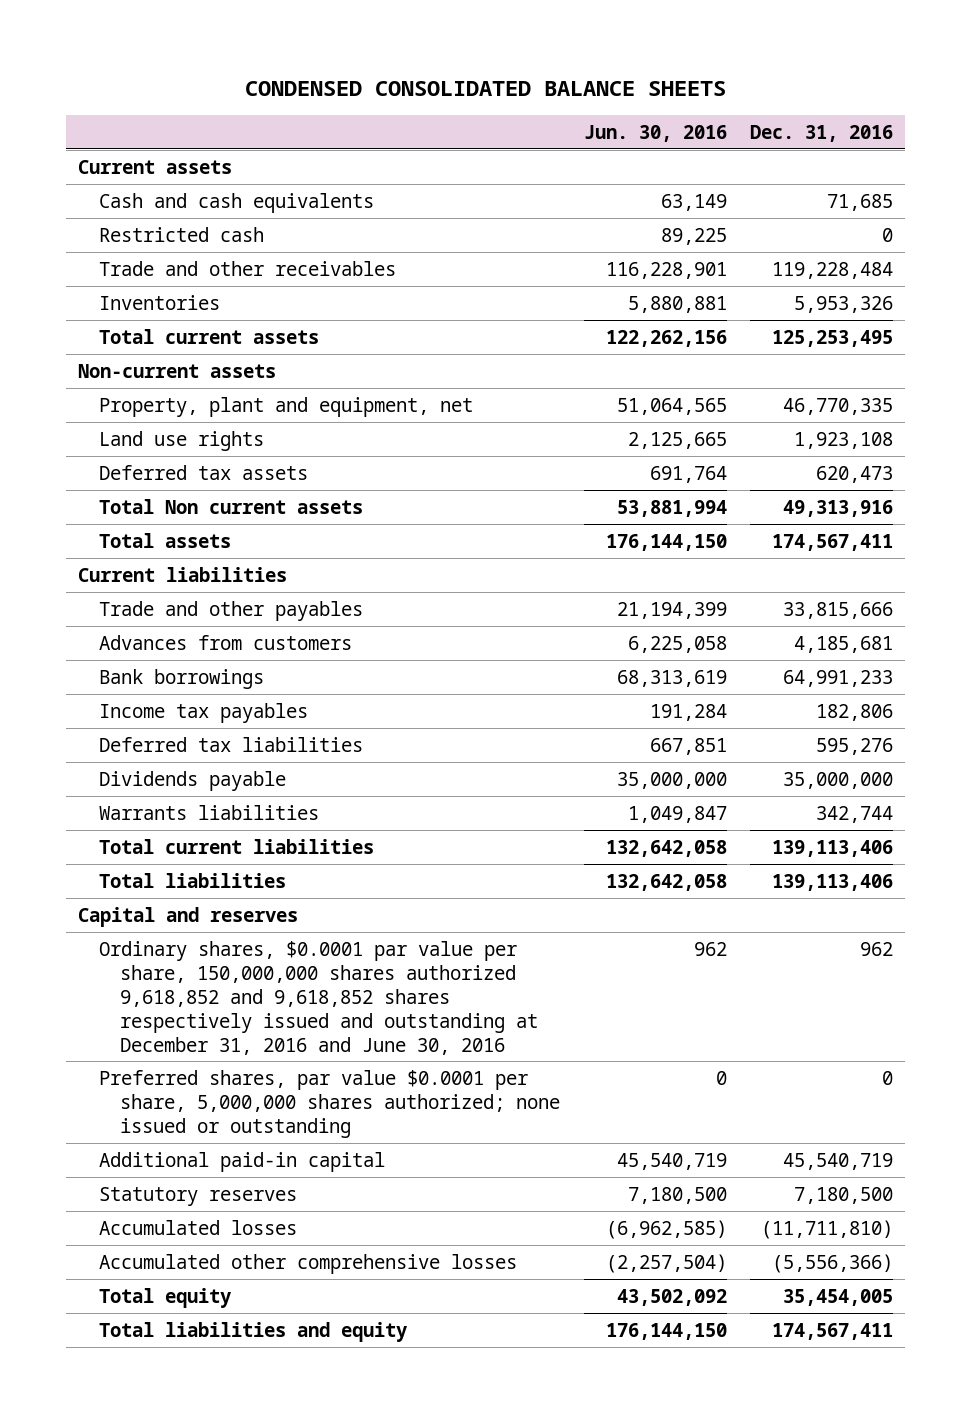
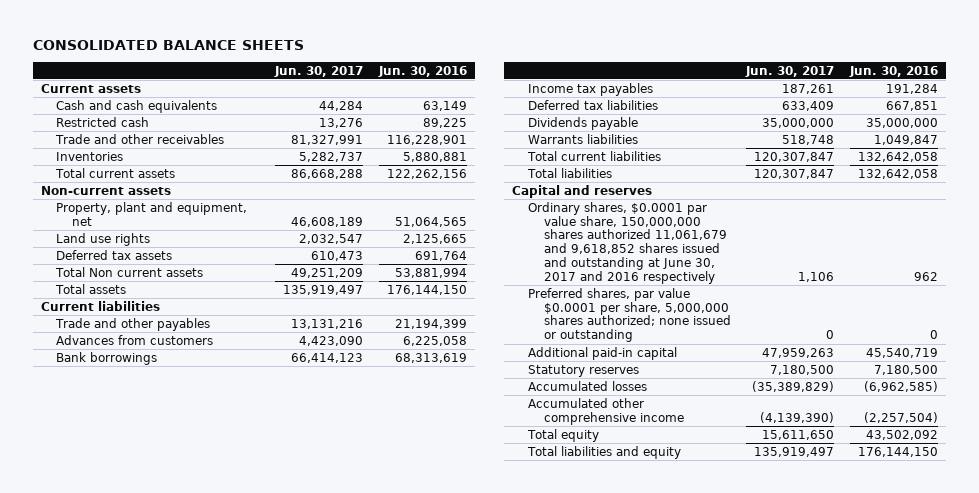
[244,80,726,96] CONDENSED CONSOLIDATED BALANCE SHEETS -> [32,40,304,51] CONSOLIDATED BALANCE SHEETS
[750,124,894,142] Dec. 31, 2016 -> none
none -> [274,65,364,77] Jun. 30, 2017
[98,940,538,1055] Ordinary shares, $0.0001 par value per share, 150,000,000 shares authorized 9,618,852 and 9,618,852 shares respectively issued and outstanding at December 31, 2016 and June 30, 2016 -> [527,201,727,285] Ordinary shares, $0.0001 par value share, 150,000,000 shares authorized 11,061,679 and 9,618,852 shares issued and outstanding at June 30, 2017 and 2016 respectively
[98,1253,517,1274] Accumulated other comprehensive losses -> [527,397,684,425] Accumulated other comprehensive income

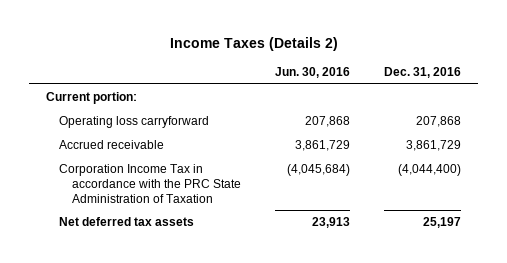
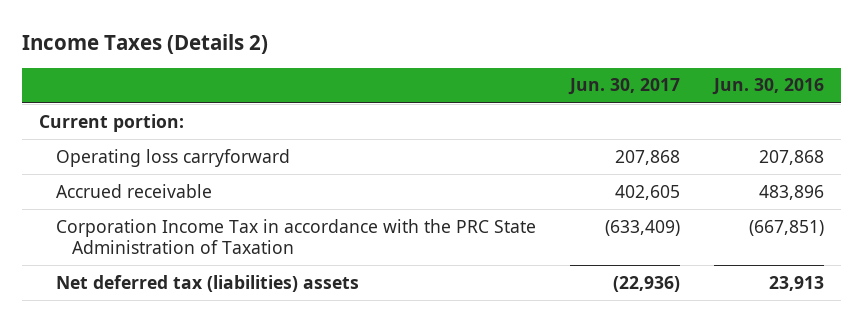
[384,66,462,78] Dec. 31, 2016 -> none
none -> [567,78,680,96] Jun. 30, 2017
[295,140,351,152] 3,861,729 -> [758,184,824,200] 483,896
[287,164,351,177] (4,045,684) -> [748,219,824,236] (667,851)
[59,217,195,227] Net deferred tax assets -> [55,274,359,292] Net deferred tax (liabilities) assets

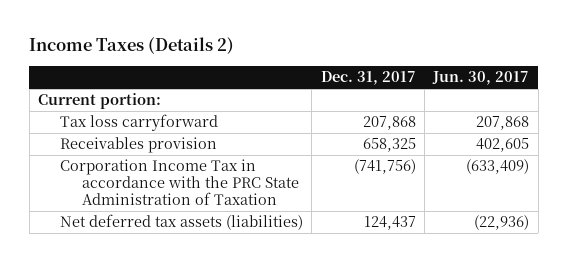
[711,78,824,96] Jun. 30, 2016 -> none
none -> [320,71,416,86] Dec. 31, 2017
[55,148,290,167] Operating loss carryforward -> [60,114,219,132] Tax loss carryforward
[55,183,212,198] Accrued receivable -> [60,137,218,154] Receivables provision
[55,274,359,292] Net deferred tax (liabilities) assets -> [60,214,304,231] Net deferred tax assets (liabilities)

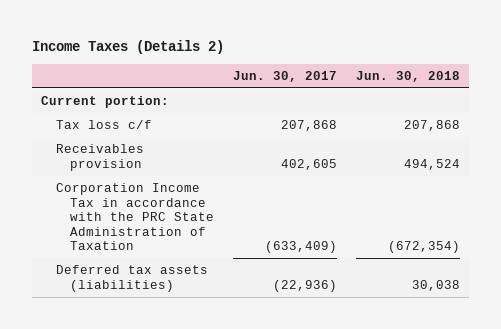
[320,71,416,86] Dec. 31, 2017 -> none
none -> [355,70,460,82] Jun. 30, 2018
[60,114,219,132] Tax loss carryforward -> [55,120,152,130] Tax loss c/f
[60,214,304,231] Net deferred tax assets (liabilities) -> [55,265,208,292] Deferred tax assets (liabilities)

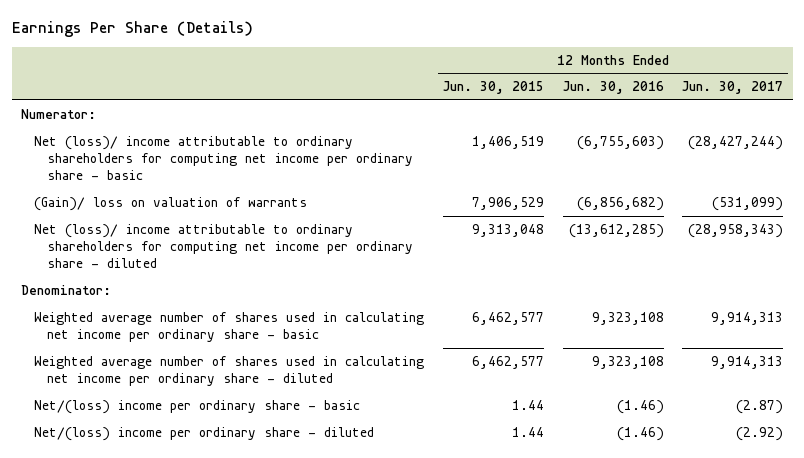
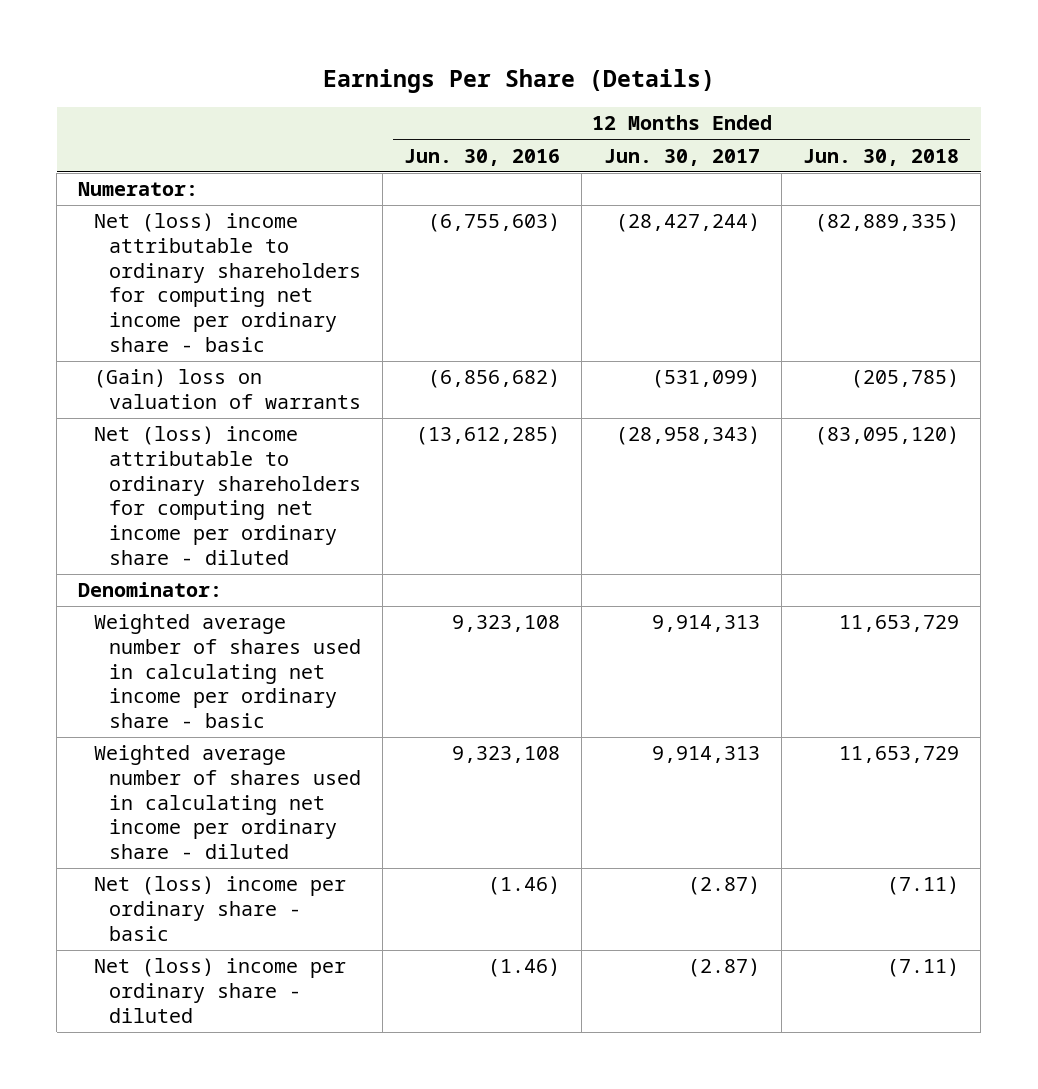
[442,81,544,95] Jun. 30, 2015 -> none
none -> [803,148,960,166] Jun. 30, 2018
[34,136,414,180] Net (loss)/ income attributable to ordinary shareholders for computing net income per ordinary share - basic -> [93,213,361,352] Net (loss) income attributable to ordinary shareholders for computing net income per ordinary share - basic
[34,197,308,212] (Gain)/ loss on valuation of warrants -> [93,369,361,409] (Gain) loss on valuation of warrants
[34,224,414,268] Net (loss)/ income attributable to ordinary shareholders for computing net income per ordinary share - diluted -> [93,426,361,565] Net (loss) income attributable to ordinary shareholders for computing net income per ordinary share - diluted
[34,400,361,415] Net/(loss) income per ordinary share - basic -> [93,876,346,941] Net (loss) income per ordinary share - basic
[34,427,375,442] Net/(loss) income per ordinary share - diluted -> [93,958,346,1023] Net (loss) income per ordinary share - diluted
[736,427,784,442] (2.92) -> [687,958,760,978] (2.87)

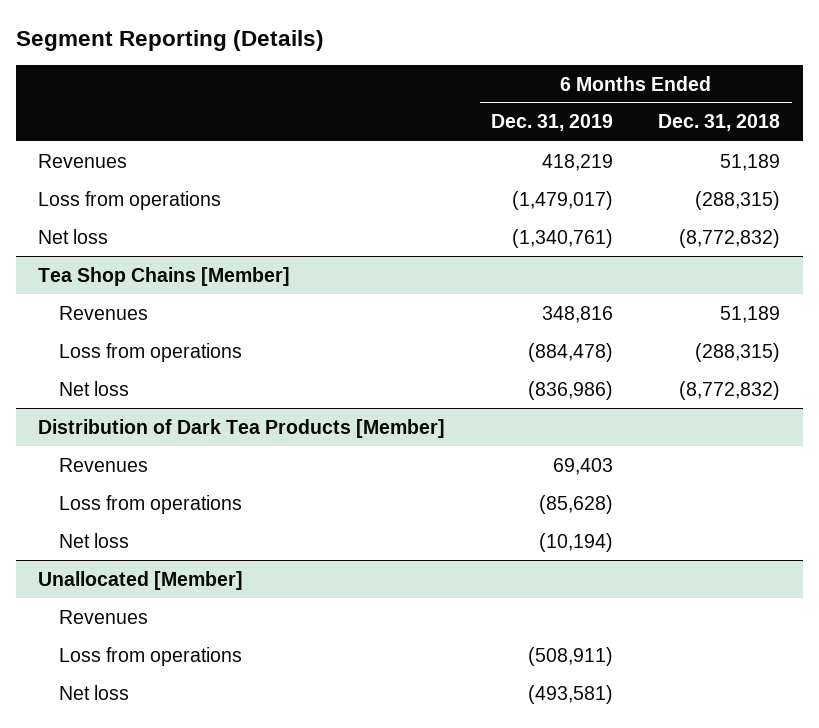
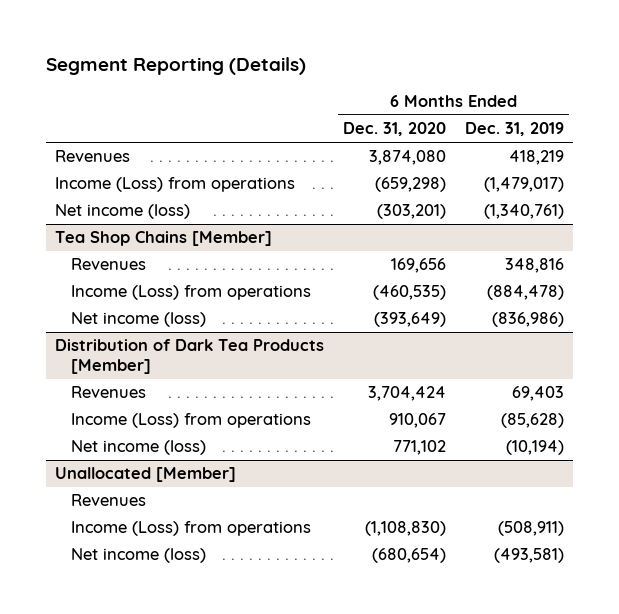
[658,114,781,132] Dec. 31, 2018 -> none
none -> [343,122,447,137] Dec. 31, 2020
[38,190,222,210] Loss from operations -> [55,177,296,193] Income (Loss) from operations
[38,228,109,244] Net loss -> [55,204,191,220] Net income (loss)
[59,342,243,362] Loss from operations -> [71,285,312,301] Income (Loss) from operations
[59,380,130,396] Net loss -> [71,312,207,328] Net income (loss)
[59,494,243,514] Loss from operations -> [71,413,312,429] Income (Loss) from operations
[59,532,130,548] Net loss -> [71,440,207,456] Net income (loss)
[59,646,243,666] Loss from operations -> [71,521,312,537] Income (Loss) from operations
[59,684,130,700] Net loss -> [71,548,207,564] Net income (loss)

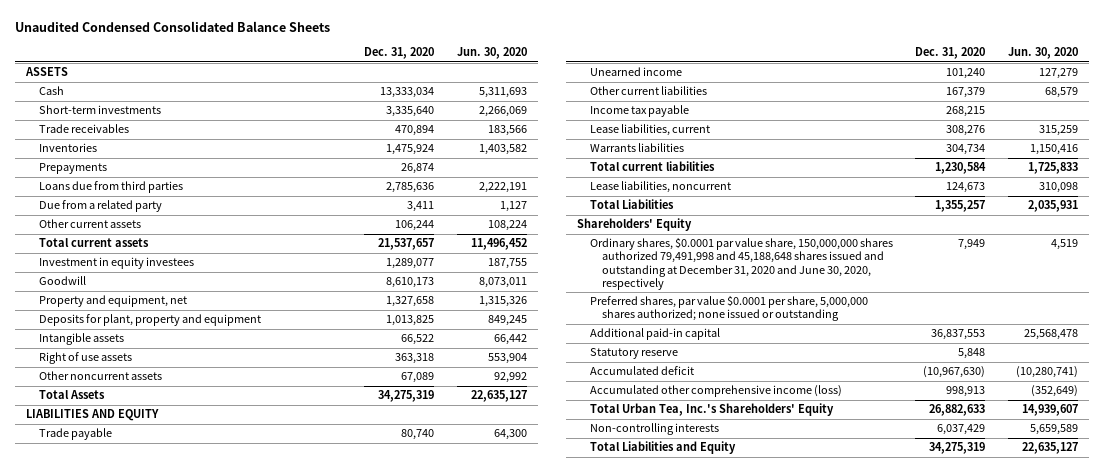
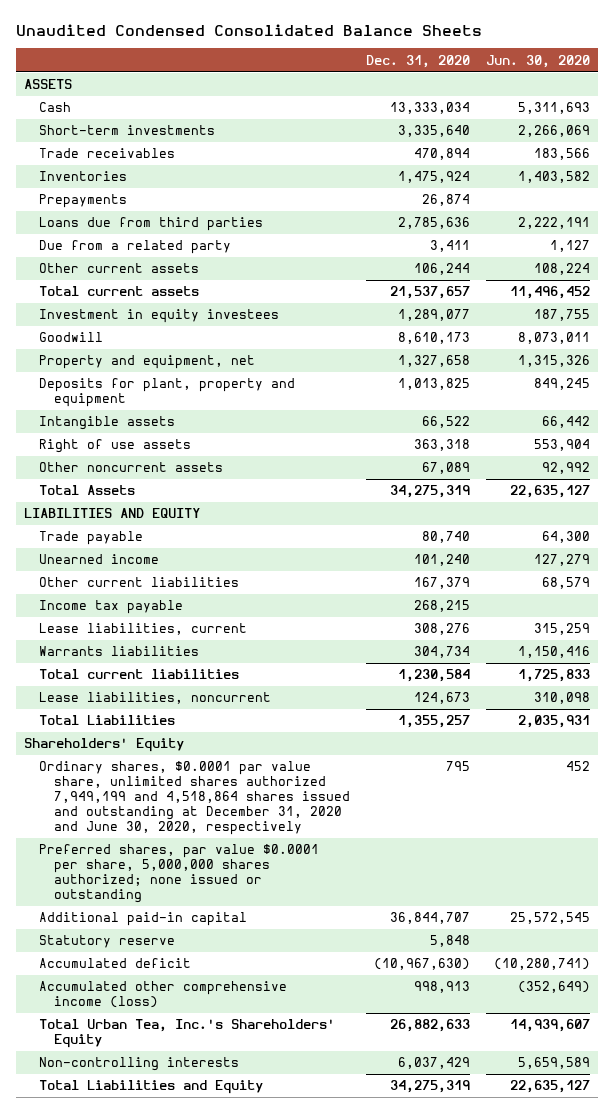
[589,237,893,290] Ordinary shares, $0.0001 par value share, 150,000,000 shares authorized 79,491,998 and 45,188,648 shares issued and outstanding at December 31, 2020 and June 30, 2020, respectively -> [39,761,351,836] Ordinary shares, $0.0001 par value share, unlimited shares authorized 7,949,199 and 4,518,864 shares issued and outstanding at December 31, 2020 and June 30, 2020, respectively
[958,239,986,251] 7,949 -> [446,761,471,772] 795
[1050,239,1078,251] 4,519 -> [566,761,591,772] 452
[931,329,986,341] 36,837,553 -> [390,912,471,925] 36,844,707
[1023,329,1078,341] 25,568,478 -> [510,912,591,925] 25,572,545

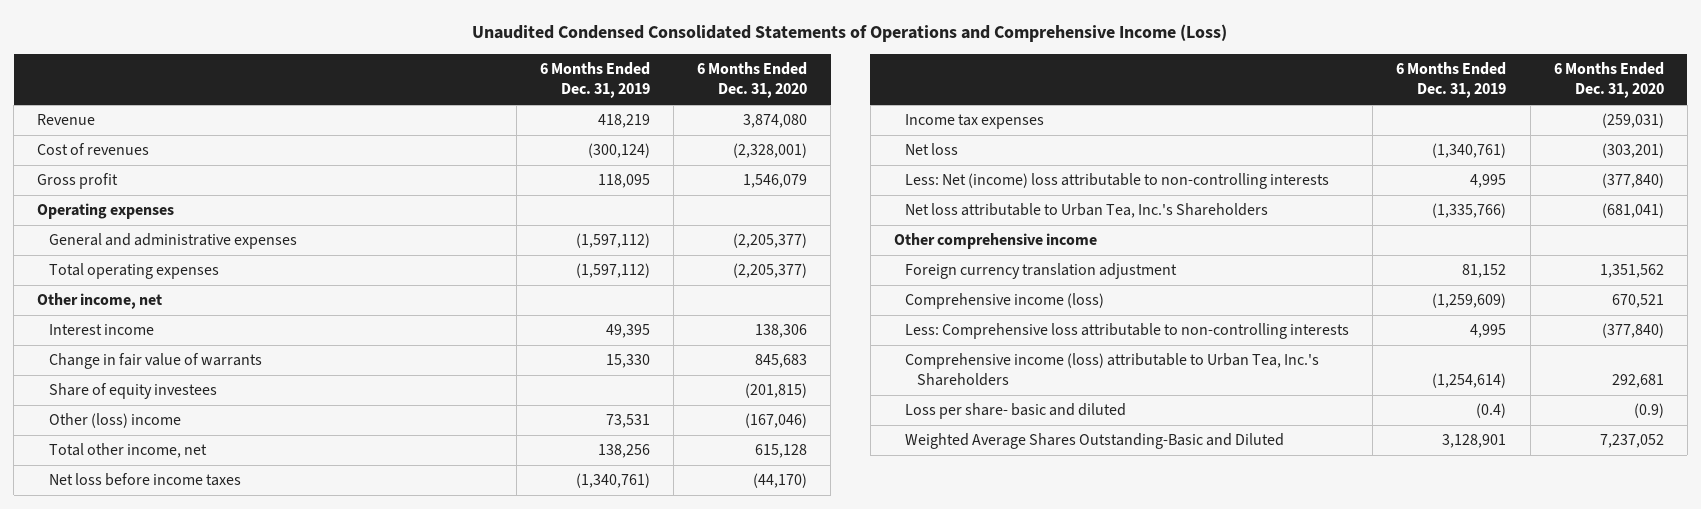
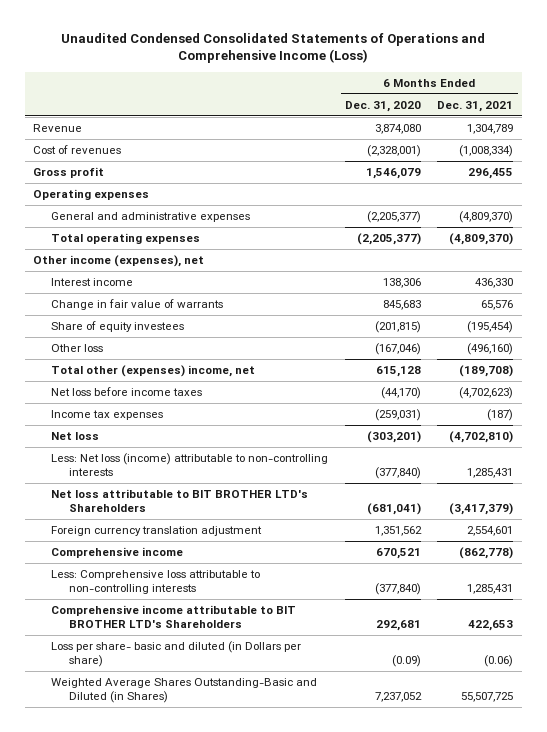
[539,62,650,99] 6 Months Ended Dec. 31, 2019 -> none
none -> [437,100,514,112] Dec. 31, 2021
[37,293,163,310] Other income, net -> [33,255,205,268] Other income (expenses), net
[48,413,181,429] Other (loss) income -> [50,344,103,353] Other loss
[48,443,207,459] Total other income, net -> [50,365,255,378] Total other (expenses) income, net
[893,233,1097,250] Other comprehensive income -> none
[905,173,1330,190] Less: Net (income) loss attributable to non-controlling interests -> [50,453,328,477] Less: Net loss (income) attributable to non-controlling interests
[905,203,1269,219] Net loss attributable to Urban Tea, Inc.'s Shareholders -> [50,489,308,513] Net loss attributable to BIT BROTHER LTD's Shareholders
[905,293,1105,310] Comprehensive income (loss) -> [50,547,183,559] Comprehensive income
[905,353,1320,387] Comprehensive income (loss) attributable to Urban Tea, Inc.'s Shareholders -> [50,605,296,629] Comprehensive income attributable to BIT BROTHER LTD's Shareholders
[905,403,1127,420] Loss per share- basic and diluted -> [50,641,301,668] Loss per share- basic and diluted (in Dollars per share)
[1633,403,1664,419] (0.9) -> [391,655,421,668] (0.09)
[905,433,1285,450] Weighted Average Shares Outstanding-Basic and Diluted -> [50,678,317,704] Weighted Average Shares Outstanding-Basic and Diluted (in Shares)

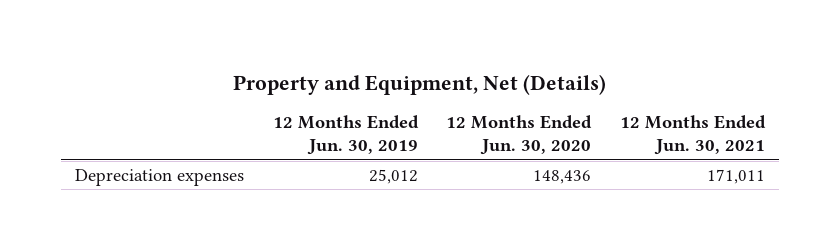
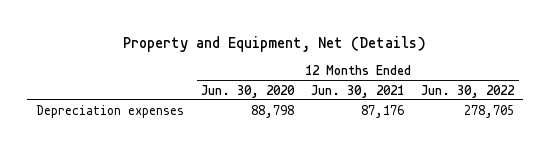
[272,115,419,156] 12 Months Ended Jun. 30, 2019 -> none
none -> [421,84,516,98] Jun. 30, 2022
[533,170,592,185] 148,436 -> [251,105,295,119] 88,798
[706,169,765,185] 171,011 -> [361,105,405,119] 87,176

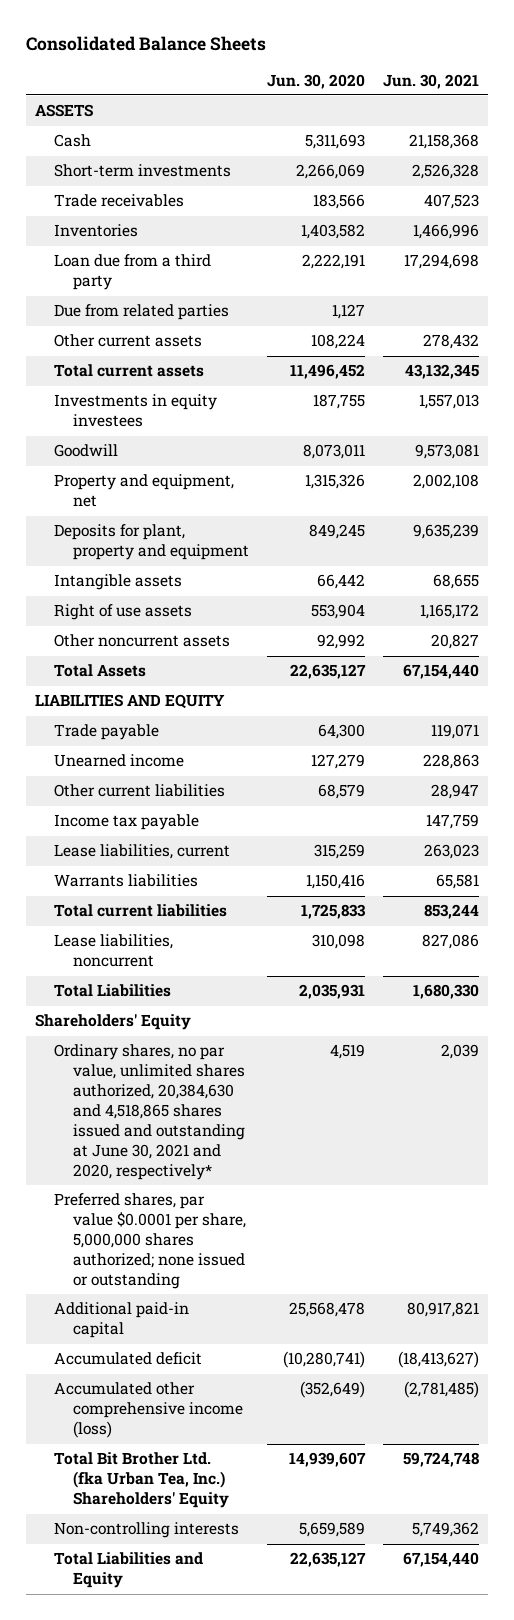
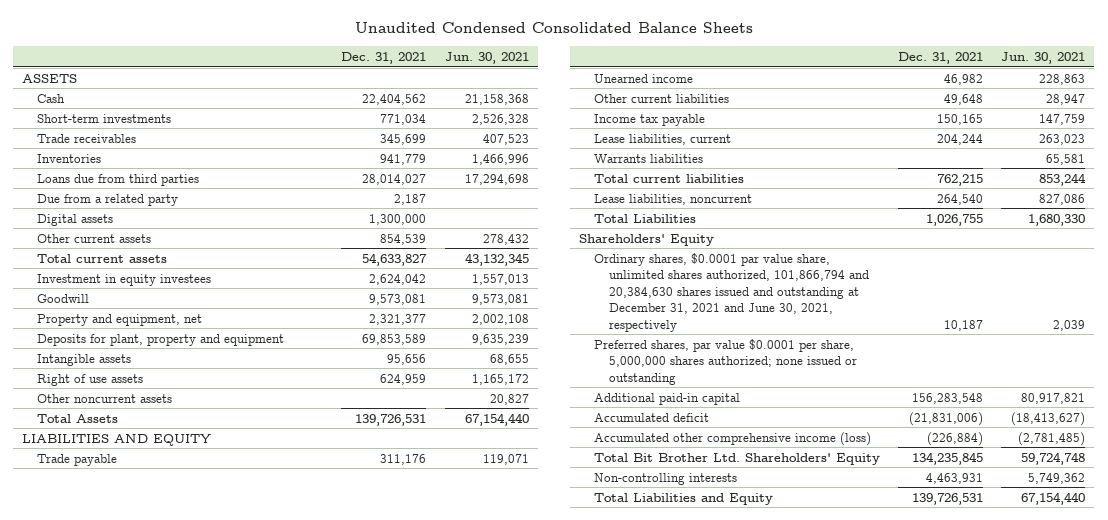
[25,35,266,51] Consolidated Balance Sheets -> [354,22,753,34] Unaudited Condensed Consolidated Balance Sheets
[266,73,365,89] Jun. 30, 2020 -> none
none -> [341,51,427,64] Dec. 31, 2021
[53,254,211,291] Loan due from a third party -> [37,173,200,186] Loans due from third parties
[53,304,229,321] Due from related parties -> [37,193,179,206] Due from a related party
none -> [37,213,114,226] Digital assets
[53,394,217,428] Investments in equity investees -> [37,273,212,286] Investment in equity investees
[53,1044,245,1180] Ordinary shares, no par value, unlimited shares authorized, 20,384,630 and 4,518,865 shares issued and outstanding at June 30, 2021 and 2020, respectively* -> [593,252,869,332] Ordinary shares, $0.0001 par value share, unlimited shares authorized, 101,866,794 and 20,384,630 shares issued and outstanding at December 31, 2021 and June 30, 2021, respectively
[53,1452,229,1509] Total Bit Brother Ltd. (fka Urban Tea, Inc.) Shareholders' Equity -> [593,452,880,465] Total Bit Brother Ltd. Shareholders' Equity

